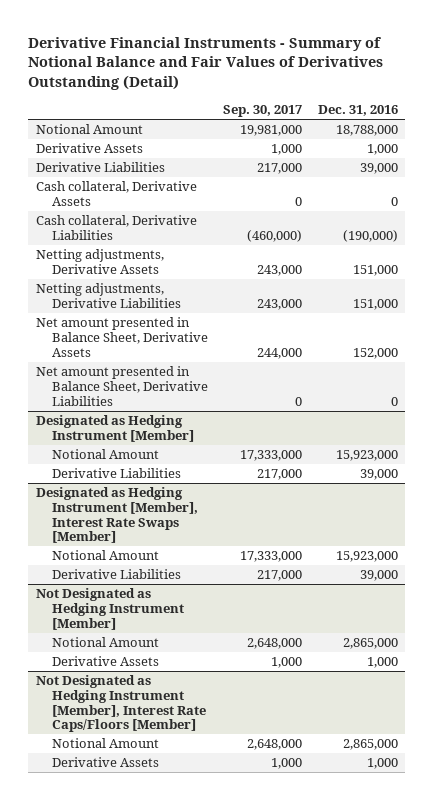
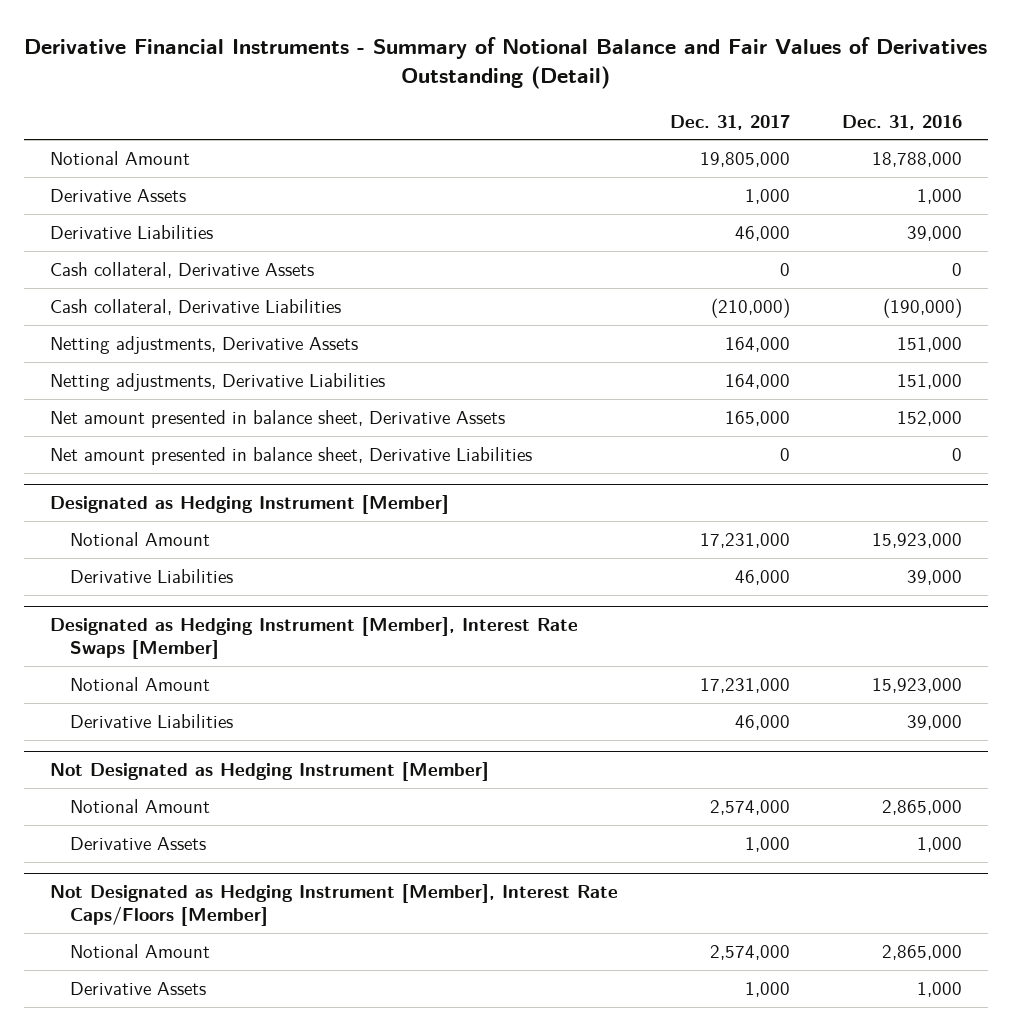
[223,105,303,118] Sep. 30, 2017 -> none
none -> [669,114,790,130] Dec. 31, 2017
[35,317,208,357] Net amount presented in Balance Sheet, Derivative Assets -> [50,410,506,429] Net amount presented in balance sheet, Derivative Assets
[35,366,208,406] Net amount presented in Balance Sheet, Derivative Liabilities -> [50,447,533,466] Net amount presented in balance sheet, Derivative Liabilities

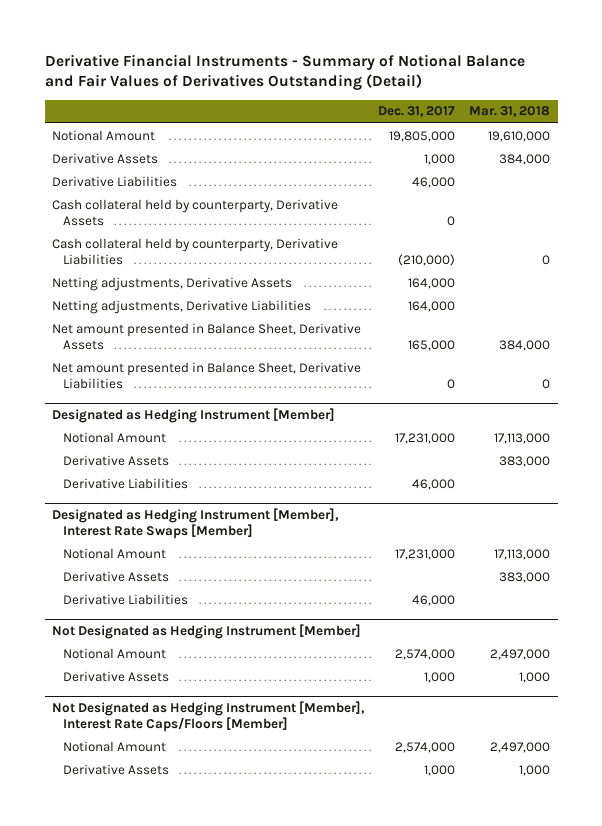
[841,114,962,130] Dec. 31, 2016 -> none
none -> [469,106,551,118] Mar. 31, 2018
[50,262,315,279] Cash collateral, Derivative Assets -> [51,198,338,226] Cash collateral held by counterparty, Derivative Assets
[50,299,342,316] Cash collateral, Derivative Liabilities -> [51,237,338,265] Cash collateral held by counterparty, Derivative Liabilities
[50,410,506,429] Net amount presented in balance sheet, Derivative Assets -> [51,322,361,350] Net amount presented in Balance Sheet, Derivative Assets
[50,447,533,466] Net amount presented in balance sheet, Derivative Liabilities -> [51,361,361,389] Net amount presented in Balance Sheet, Derivative Liabilities
none -> [62,454,169,466] Derivative Assets
none -> [62,570,169,582] Derivative Assets

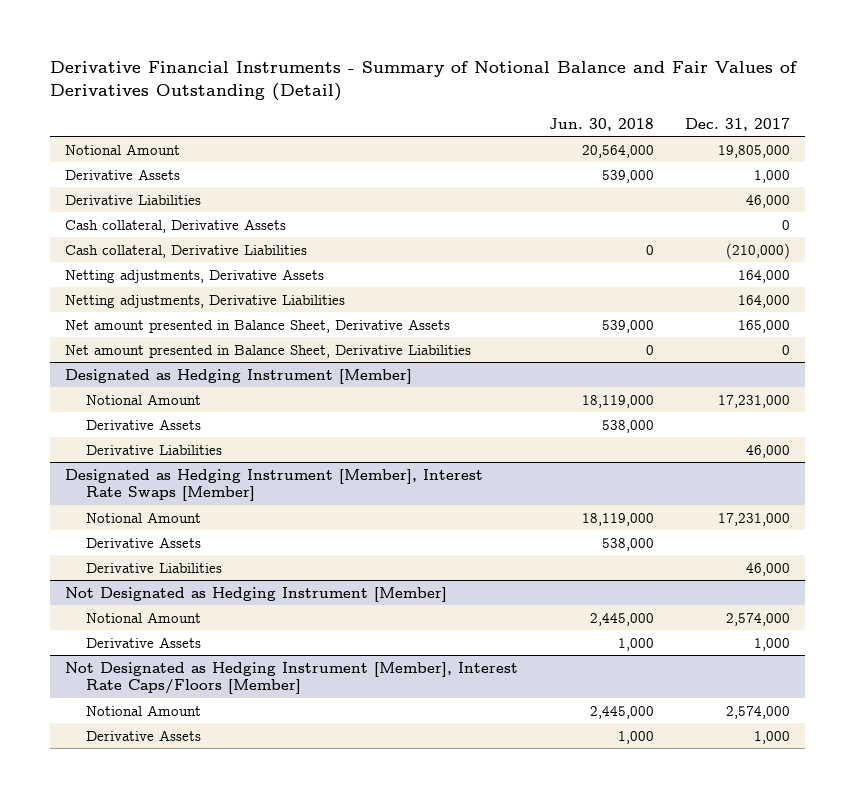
[469,106,551,118] Mar. 31, 2018 -> none
none -> [549,117,655,131] Jun. 30, 2018
[51,198,338,226] Cash collateral held by counterparty, Derivative Assets -> [65,218,287,233] Cash collateral, Derivative Assets
[51,237,338,265] Cash collateral held by counterparty, Derivative Liabilities -> [65,244,308,258] Cash collateral, Derivative Liabilities

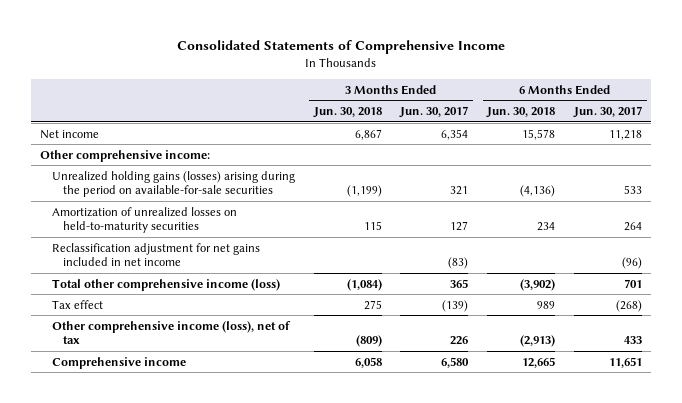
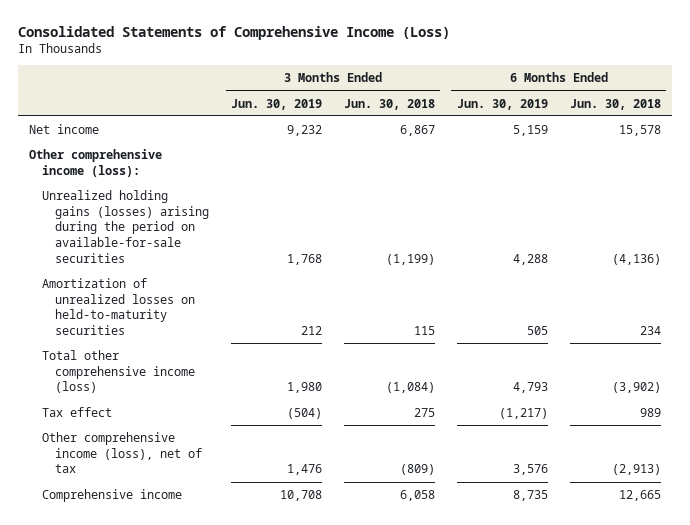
[177,39,506,54] Consolidated Statements of Comprehensive Income -> [18,25,451,40] Consolidated Statements of Comprehensive Income (Loss)
[399,106,469,119] Jun. 30, 2017 -> none
[573,106,643,119] Jun. 30, 2017 -> none
none -> [231,98,323,110] Jun. 30, 2019
none -> [456,98,548,110] Jun. 30, 2019
[40,149,211,162] Other comprehensive income: -> [29,148,163,177] Other comprehensive income (loss):
[51,242,260,267] Reclassification adjustment for net gains included in net income -> none

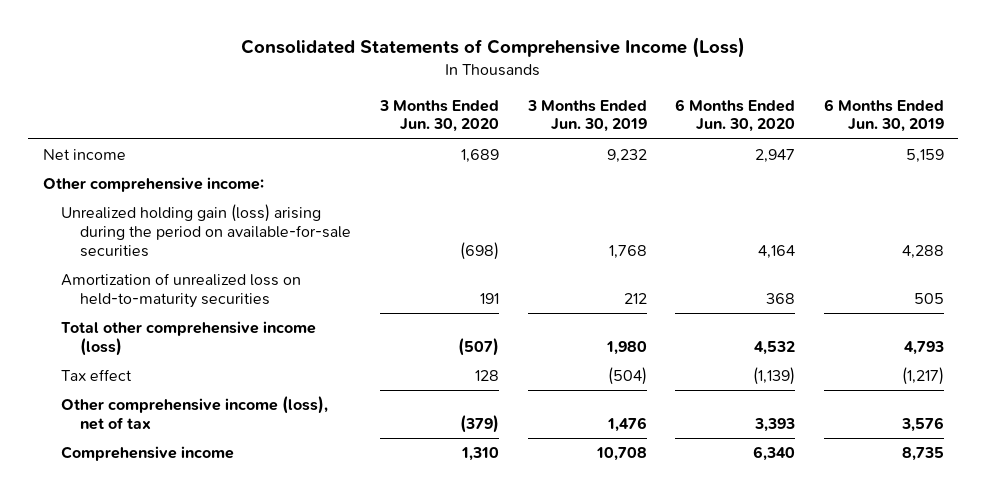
[344,98,436,110] Jun. 30, 2018 -> none
[569,98,661,110] Jun. 30, 2018 -> none
none -> [378,99,499,133] 3 Months Ended Jun. 30, 2020
none -> [675,98,796,133] 6 Months Ended Jun. 30, 2020
[29,148,163,177] Other comprehensive income (loss): -> [42,177,264,193] Other comprehensive income:
[42,189,210,263] Unrealized holding gains (losses) arising during the period on available-for-sale securities -> [61,204,352,257] Unrealized holding gain (loss) arising during the period on available-for-sale securities
[42,277,196,335] Amortization of unrealized losses on held-to-maturity securities -> [61,273,302,308] Amortization of unrealized loss on held-to-maturity securities

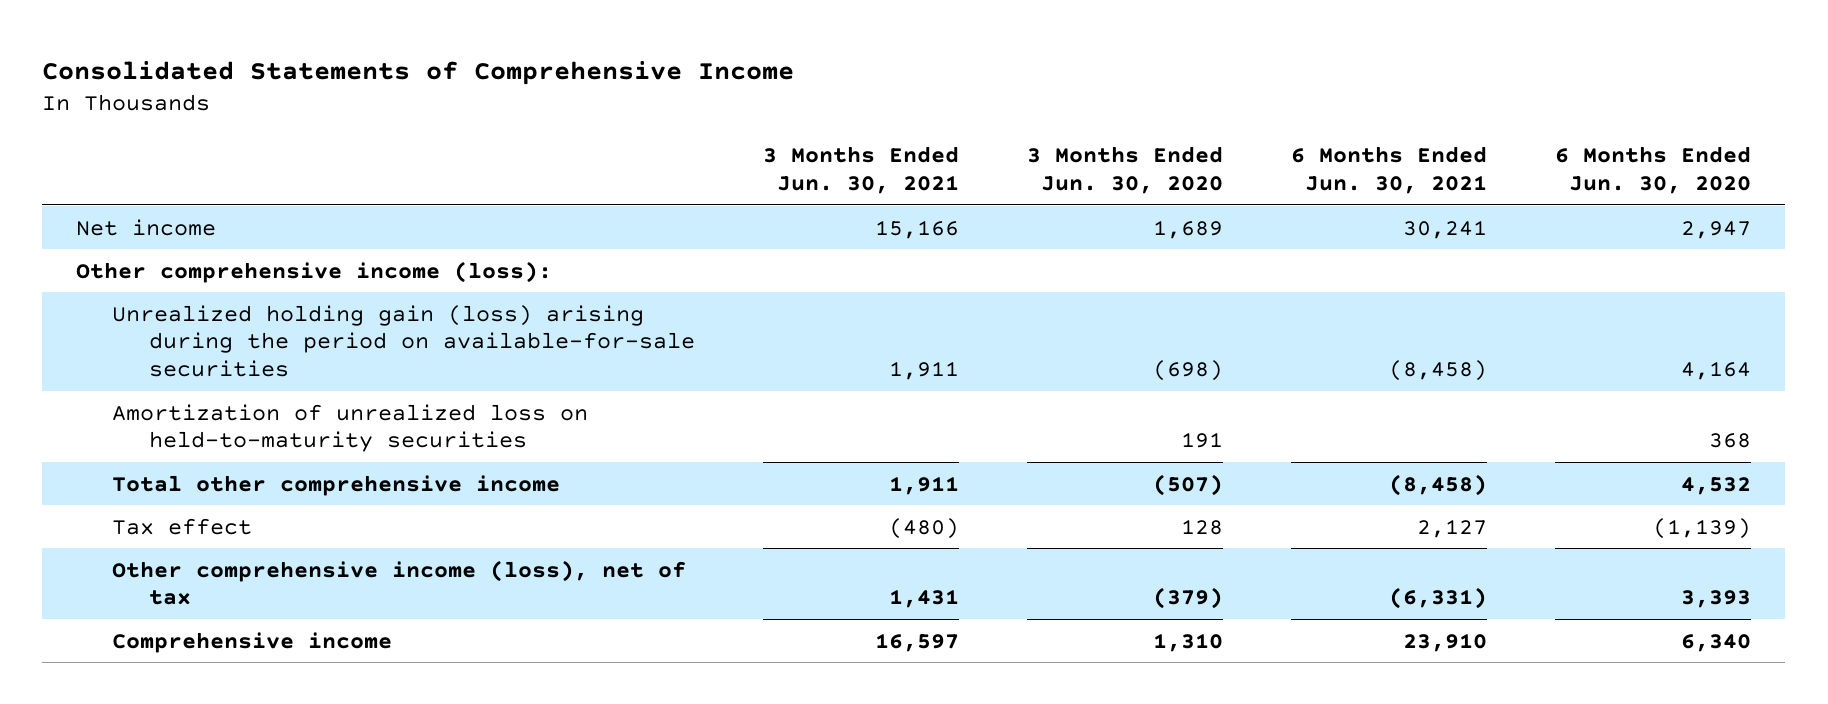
[241,37,746,59] Consolidated Statements of Comprehensive Income (Loss) -> [42,60,795,85] Consolidated Statements of Comprehensive Income
[526,99,647,133] 3 Months Ended Jun. 30, 2019 -> none
[823,98,944,133] 6 Months Ended Jun. 30, 2019 -> none
none -> [762,146,959,194] 3 Months Ended Jun. 30, 2021
none -> [1291,146,1488,194] 6 Months Ended Jun. 30, 2021
[42,177,264,193] Other comprehensive income: -> [76,260,553,283] Other comprehensive income (loss):
[61,321,317,356] Total other comprehensive income (loss) -> [112,474,561,496] Total other comprehensive income

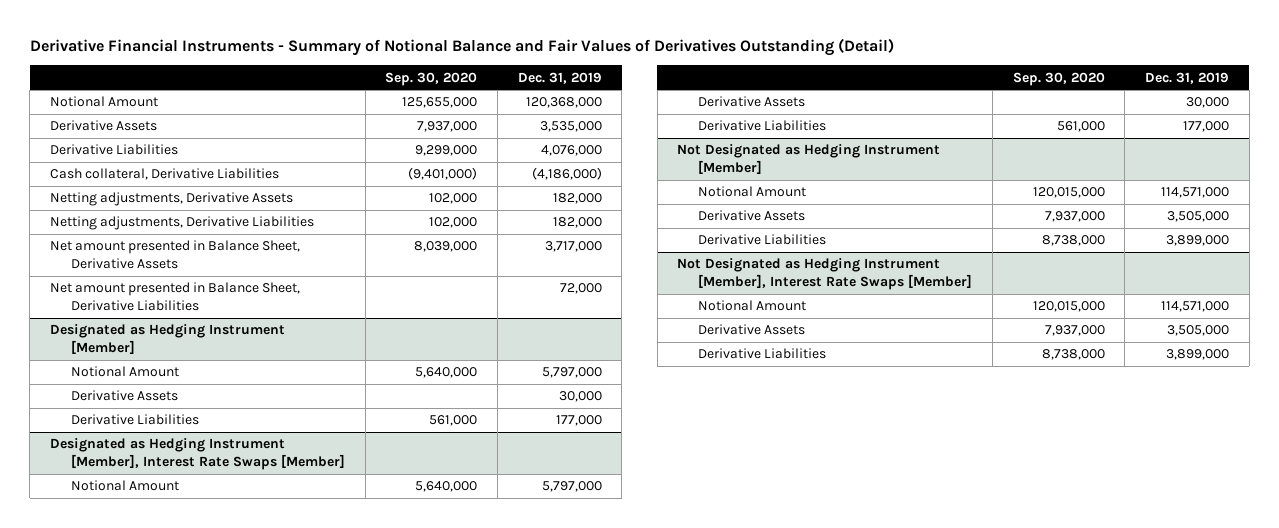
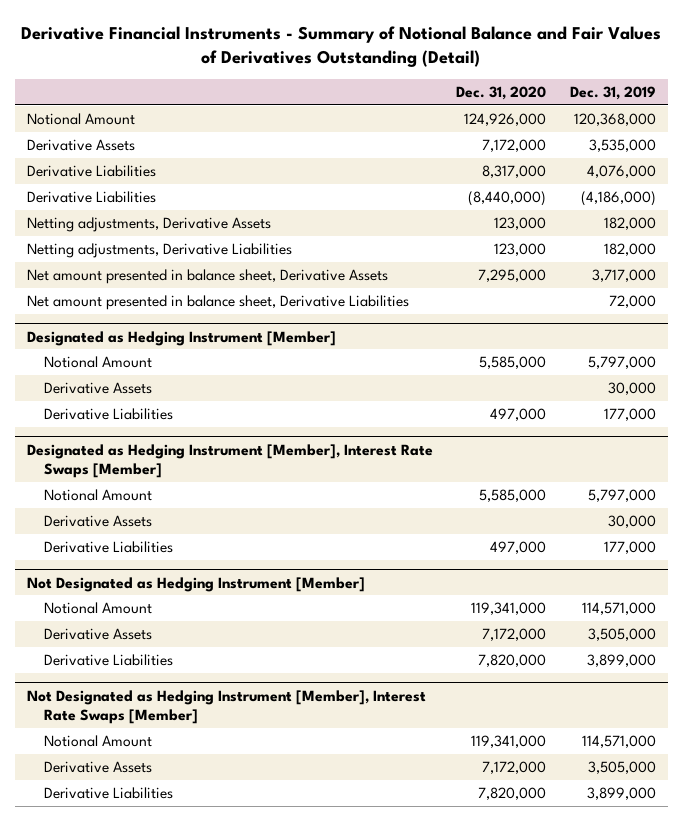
[385,71,478,86] Sep. 30, 2020 -> none
none -> [456,86,547,101] Dec. 31, 2020
[49,168,279,181] Cash collateral, Derivative Liabilities -> [26,190,156,203] Derivative Liabilities
[49,240,300,270] Net amount presented in Balance Sheet, Derivative Assets -> [26,268,388,284] Net amount presented in balance sheet, Derivative Assets
[49,282,300,312] Net amount presented in Balance Sheet, Derivative Liabilities -> [26,294,409,310] Net amount presented in balance sheet, Derivative Liabilities

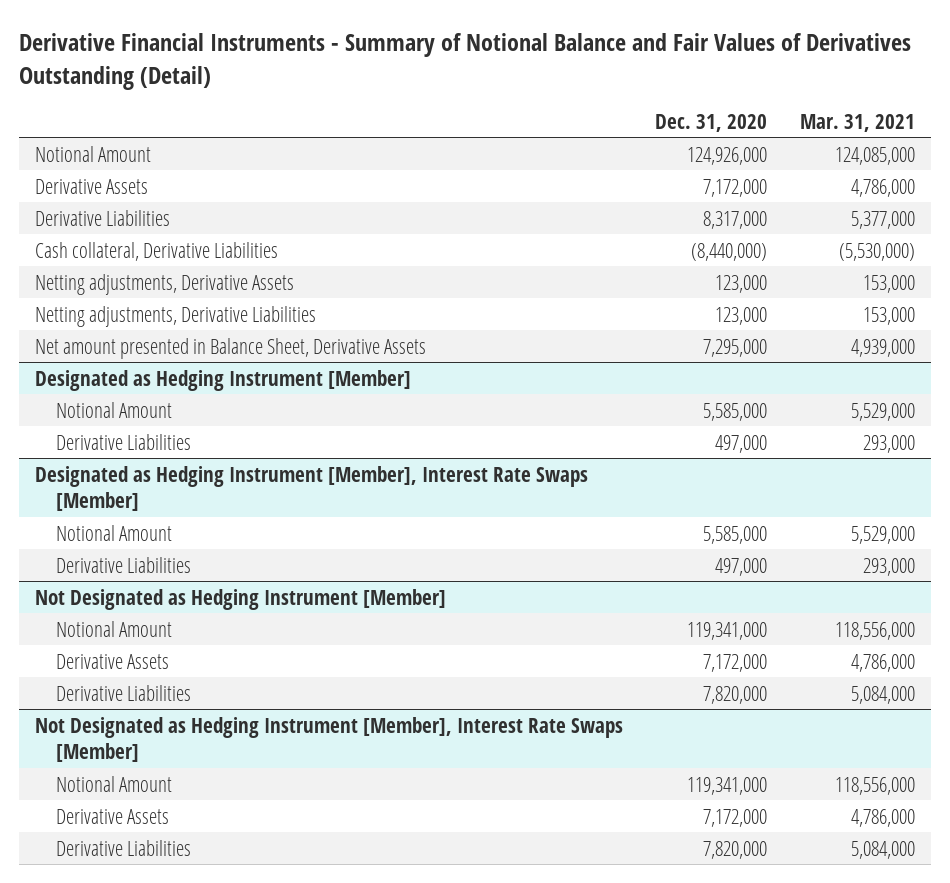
[569,86,656,101] Dec. 31, 2019 -> none
none -> [799,113,915,132] Mar. 31, 2021
[26,190,156,203] Derivative Liabilities -> [35,241,279,261] Cash collateral, Derivative Liabilities
[26,294,409,310] Net amount presented in balance sheet, Derivative Liabilities -> none
[26,268,388,284] Net amount presented in balance sheet, Derivative Assets -> [35,337,427,359] Net amount presented in Balance Sheet, Derivative Assets
[43,381,152,394] Derivative Assets -> none
[43,514,152,527] Derivative Assets -> none

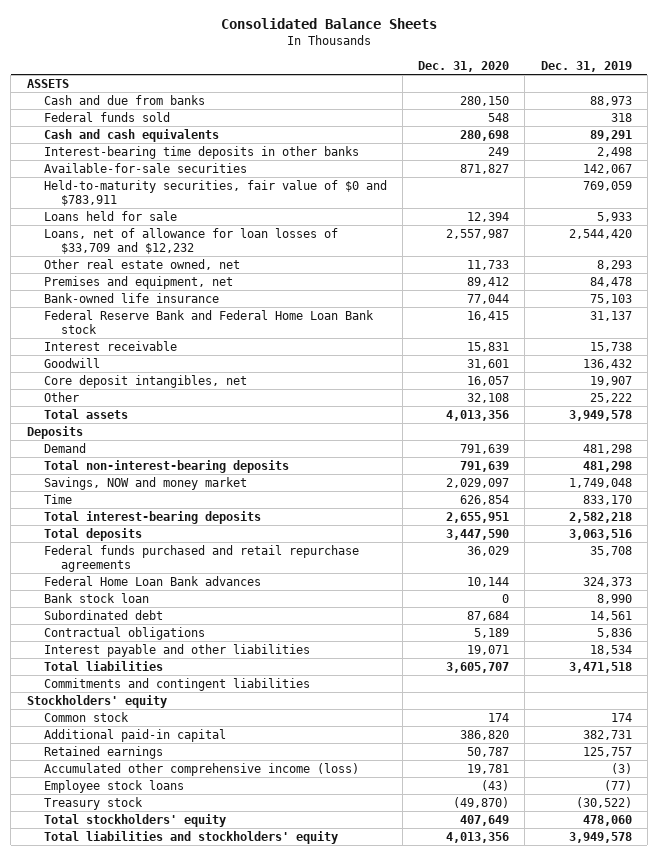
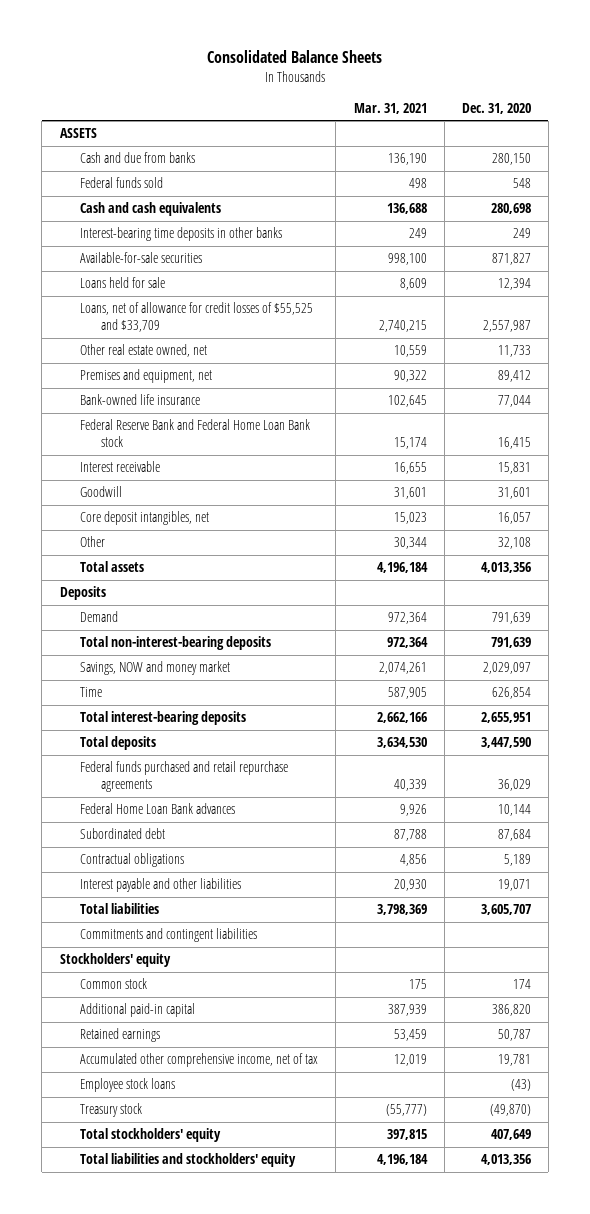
[540,60,632,72] Dec. 31, 2019 -> none
none -> [353,102,427,114] Mar. 31, 2021
[43,179,387,206] Held-to-maturity securities, fair value of $0 and $783,911 -> none
[43,227,338,254] Loans, net of allowance for loan losses of $33,709 and $12,232 -> [80,302,314,333] Loans, net of allowance for credit losses of $55,525 and $33,709
[43,592,149,603] Bank stock loan -> none
[43,762,359,776] Accumulated other comprehensive income (loss) -> [80,1053,319,1068] Accumulated other comprehensive income, net of tax

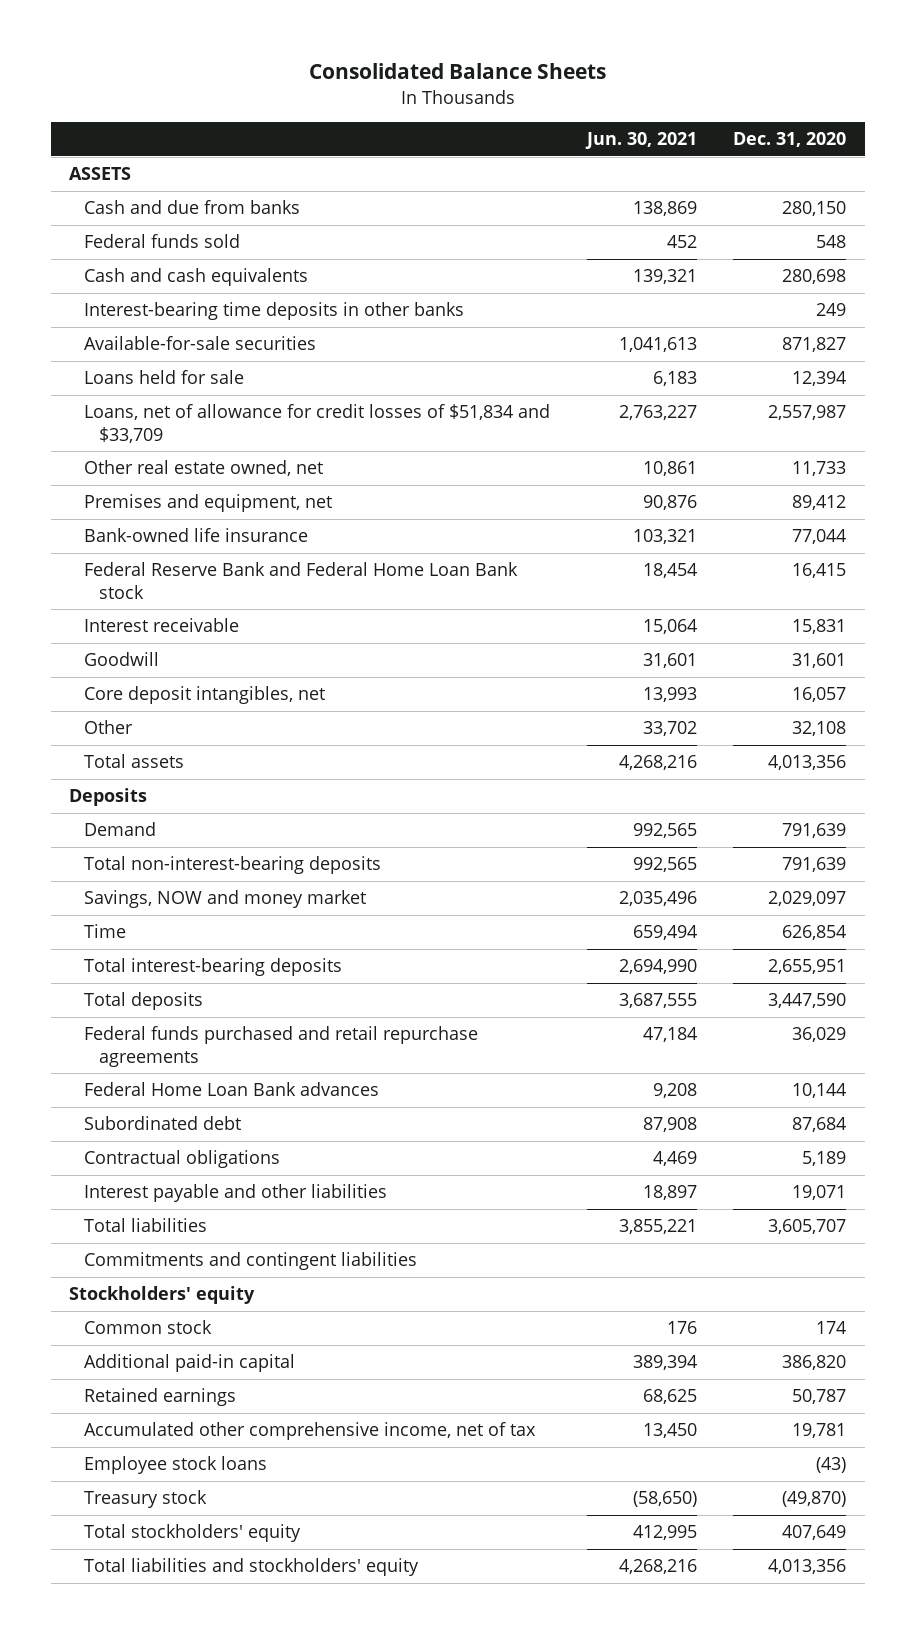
[353,102,427,114] Mar. 31, 2021 -> none
none -> [584,132,697,150] Jun. 30, 2021
[80,302,314,333] Loans, net of allowance for credit losses of $55,525 and $33,709 -> [84,404,551,443] Loans, net of allowance for credit losses of $51,834 and $33,709

